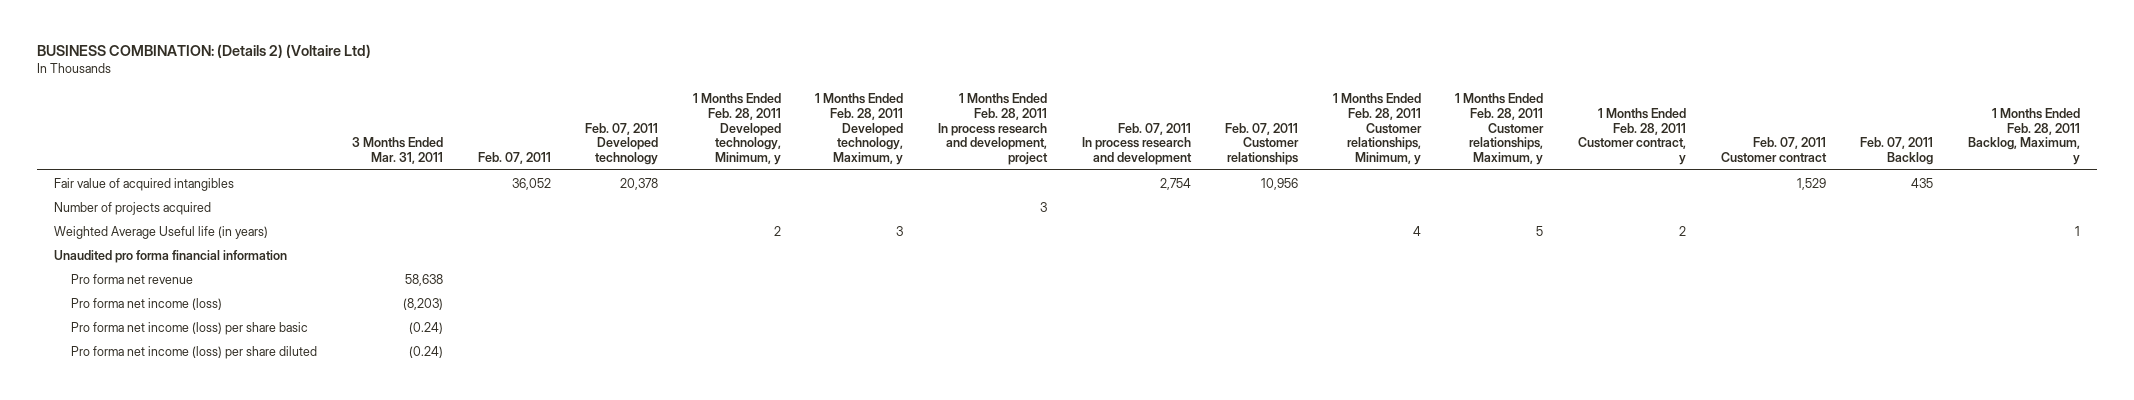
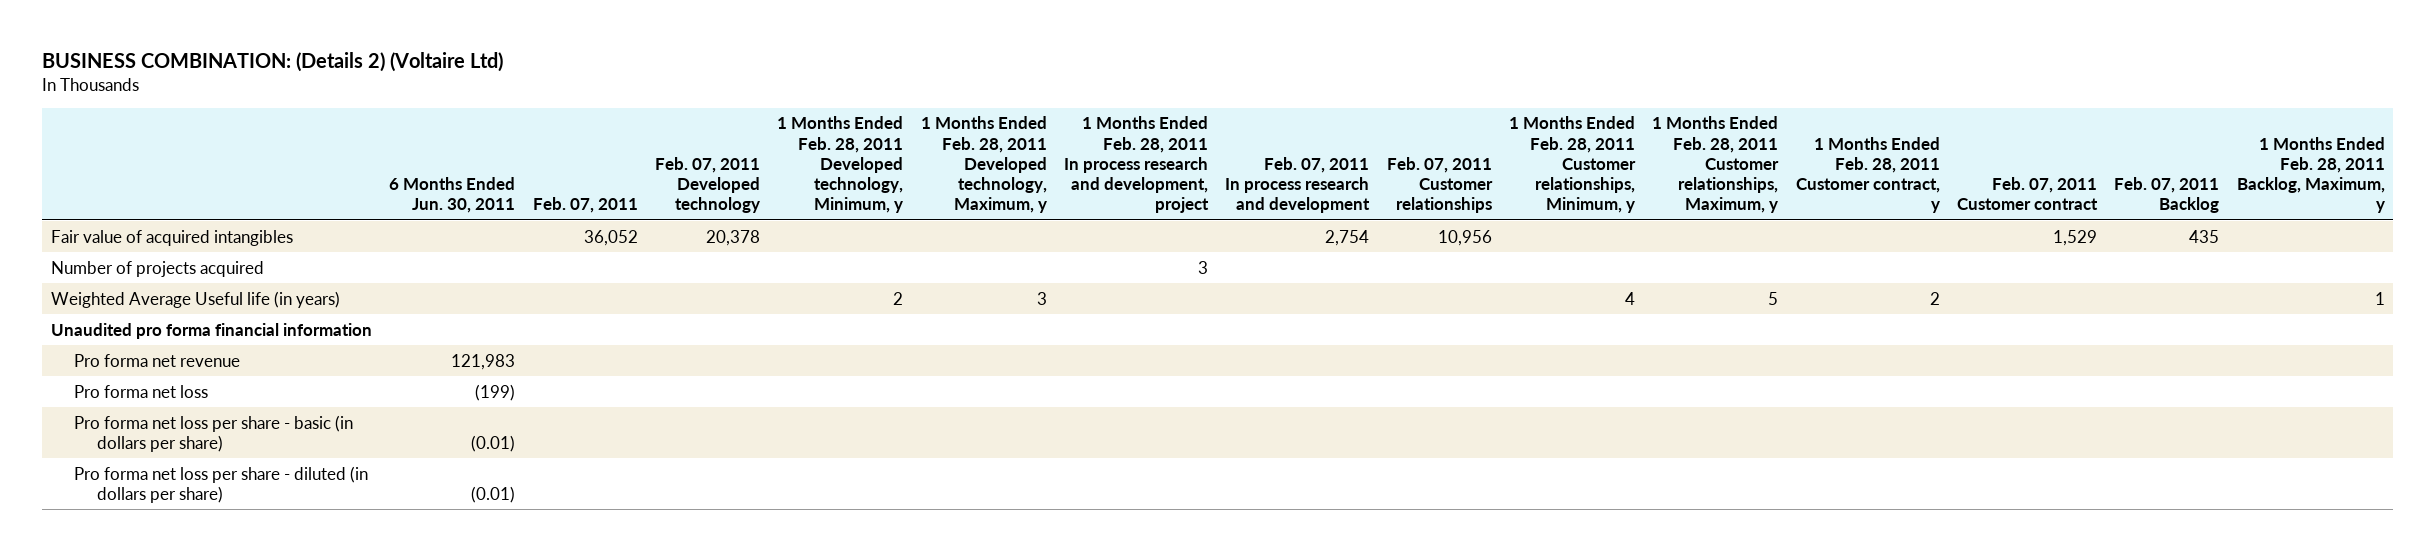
[351,137,443,165] 3 Months Ended Mar. 31, 2011 -> none
none -> [389,177,516,214] 6 Months Ended Jun. 30, 2011
[71,297,223,310] Pro forma net income (loss) -> [73,384,208,398] Pro forma net loss
[71,321,309,335] Pro forma net income (loss) per share basic -> [73,414,353,452] Pro forma net loss per share - basic (in dollars per share)
[71,345,318,359] Pro forma net income (loss) per share diluted -> [73,465,368,503] Pro forma net loss per share - diluted (in dollars per share)

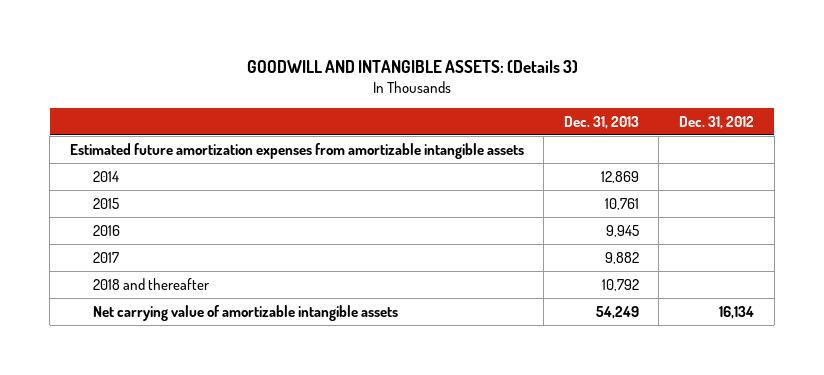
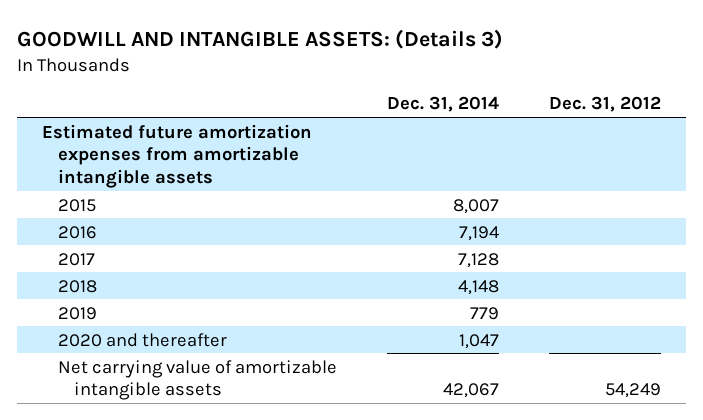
[563,115,639,129] Dec. 31, 2013 -> none
none -> [387,96,500,113] Dec. 31, 2014
[93,170,120,182] 2014 -> none
none -> [58,279,98,293] 2018
none -> [58,306,98,320] 2019
[93,277,211,290] 2018 and thereafter -> [58,332,228,347] 2020 and thereafter
[719,305,755,319] 16,134 -> [605,383,662,399] 54,249

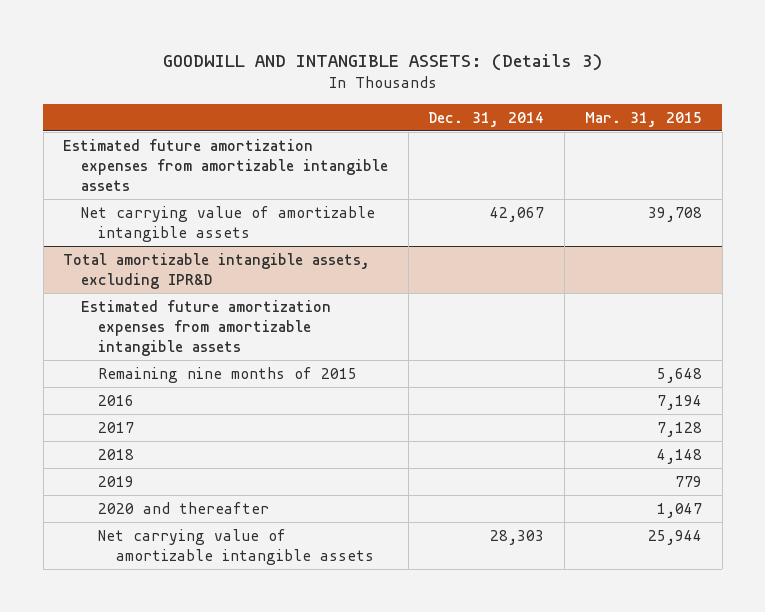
[549,96,662,113] Dec. 31, 2012 -> none
none -> [584,111,702,127] Mar. 31, 2015
[58,198,97,212] 2015 -> none
[58,225,98,239] 2016 -> none
[58,252,96,266] 2017 -> none
[58,279,98,293] 2018 -> none
[58,306,98,320] 2019 -> none
[58,332,228,347] 2020 and thereafter -> none
none -> [63,252,371,289] Total amortizable intangible assets, excluding IPR&D
none -> [80,299,331,356] Estimated future amortization expenses from amortizable intangible assets
none -> [98,366,358,383] Remaining nine months of 2015
none -> [98,394,135,406] 2016
none -> [98,421,135,433] 2017
none -> [98,448,135,460] 2018
none -> [98,475,135,487] 2019
none -> [98,501,270,514] 2020 and thereafter
none -> [98,528,374,565] Net carrying value of amortizable intangible assets

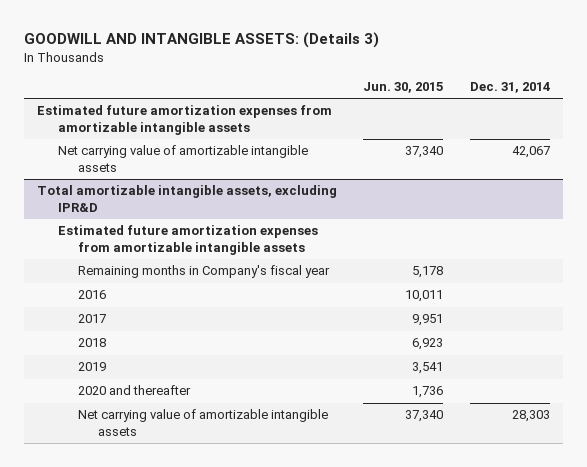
[584,111,702,127] Mar. 31, 2015 -> none
none -> [363,82,444,94] Jun. 30, 2015
[98,366,358,383] Remaining nine months of 2015 -> [77,265,330,279] Remaining months in Company's fiscal year

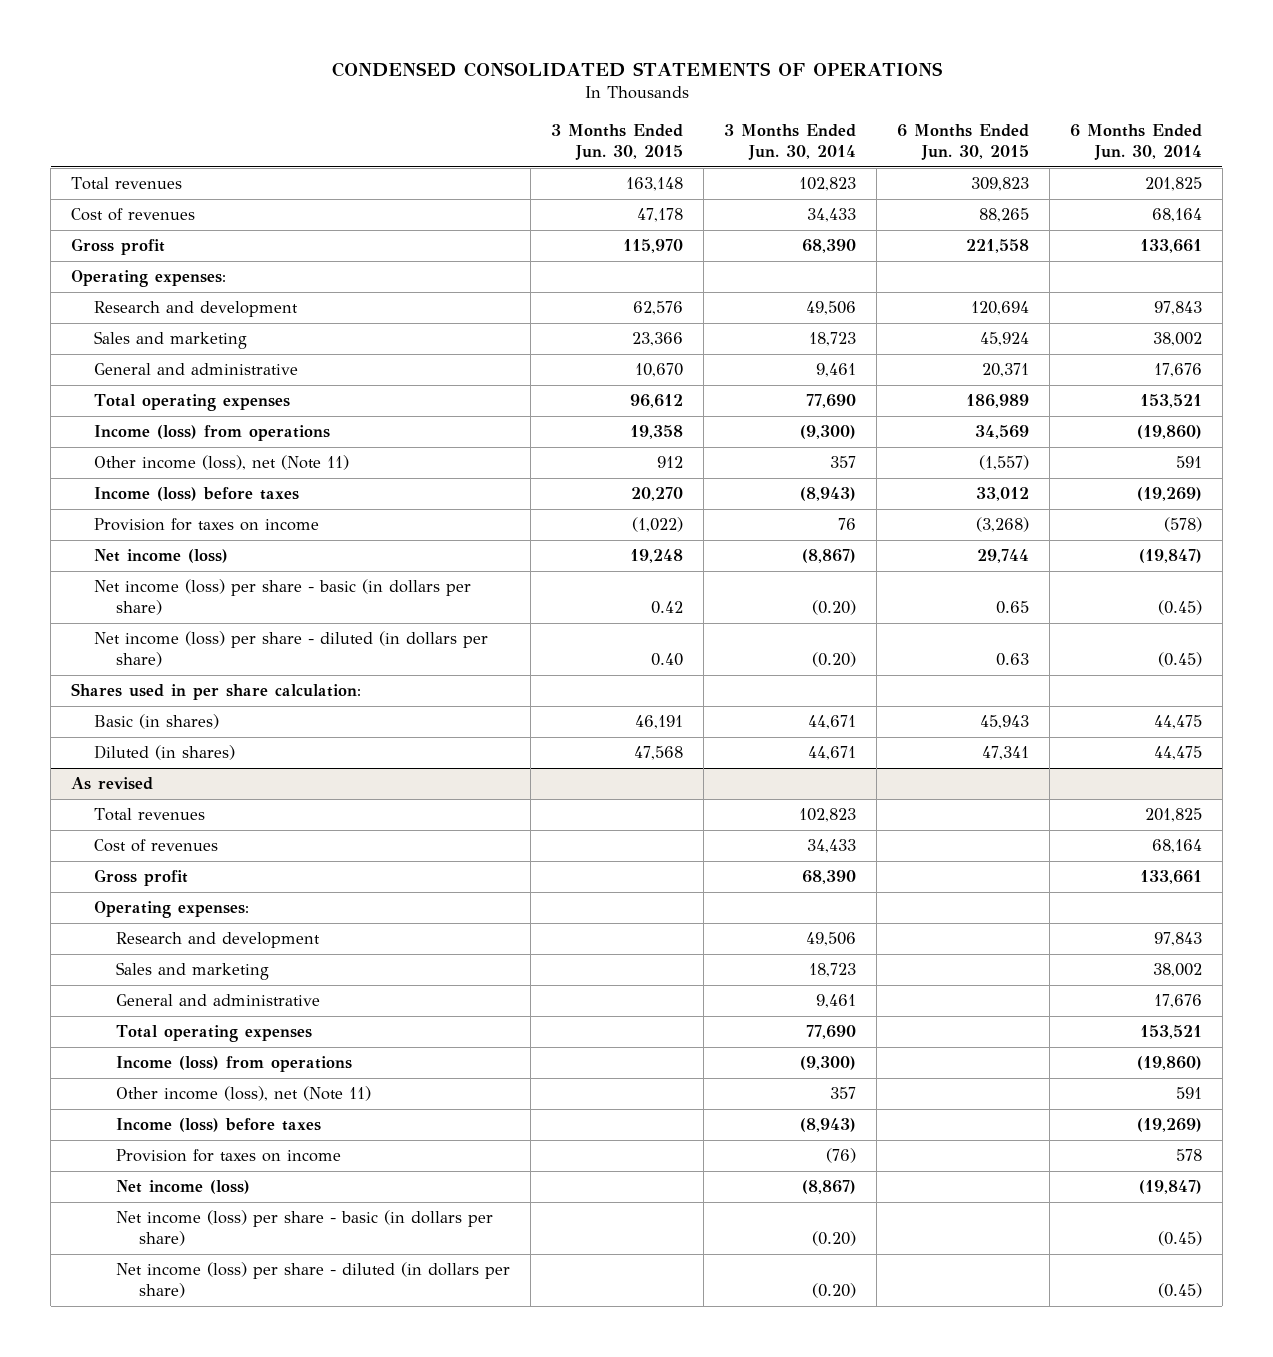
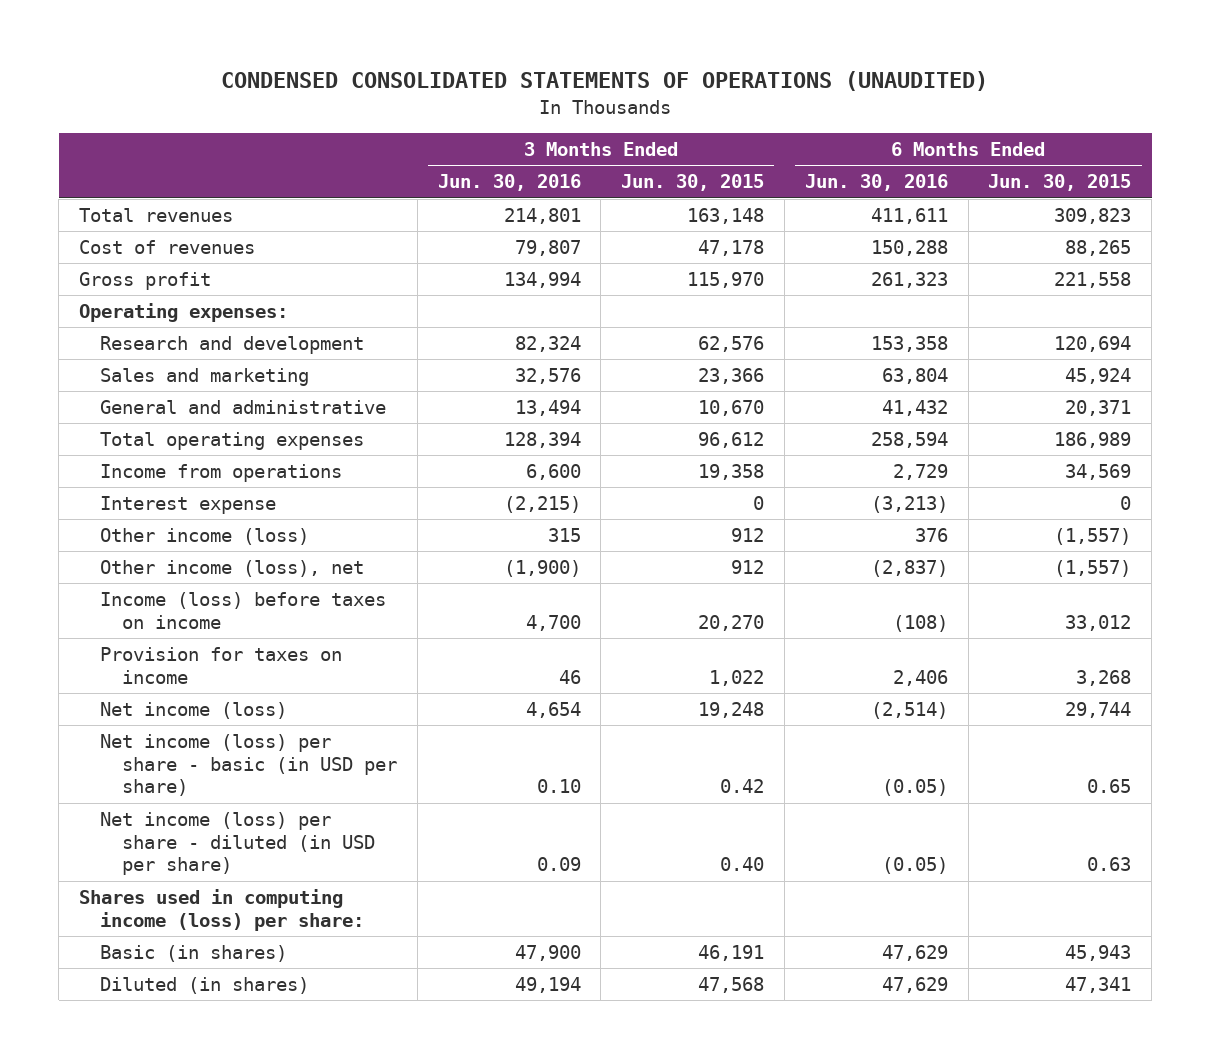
[331,62,943,78] CONDENSED CONSOLIDATED STATEMENTS OF OPERATIONS -> [221,71,989,92] CONDENSED CONSOLIDATED STATEMENTS OF OPERATIONS (UNAUDITED)
[724,123,857,160] 3 Months Ended Jun. 30, 2014 -> none
[1069,123,1202,160] 6 Months Ended Jun. 30, 2014 -> none
none -> [437,174,581,192] Jun. 30, 2016
none -> [804,174,948,192] Jun. 30, 2016
[93,425,330,442] Income (loss) from operations -> [100,464,343,483] Income from operations
none -> [100,496,277,515] Interest expense
none -> [100,528,310,546] Other income (loss)
[93,455,349,471] Other income (loss), net (Note 11) -> [100,560,365,578] Other income (loss), net
[93,487,299,502] Income (loss) before taxes -> [100,592,387,629] Income (loss) before taxes on income
[632,517,684,533] (1,022) -> [709,669,765,686] 1,022
[976,517,1030,533] (3,268) -> [1076,669,1132,686] 3,268
[93,579,471,615] Net income (loss) per share - basic (in dollars per share) -> [100,734,398,797] Net income (loss) per share - basic (in USD per share)
[93,631,488,667] Net income (loss) per share - diluted (in dollars per share) -> [100,812,376,876] Net income (loss) per share - diluted (in USD per share)
[71,683,362,701] Shares used in per share calculation: -> [78,889,365,931] Shares used in computing income (loss) per share:
[71,777,154,791] As revised -> none
[93,808,205,822] Total revenues -> none
[93,839,218,853] Cost of revenues -> none
[93,869,188,887] Gross profit -> none
[93,901,249,919] Operating expenses: -> none
[116,932,321,949] Research and development -> none
[116,962,270,981] Sales and marketing -> none
[116,994,321,1007] General and administrative -> none
[116,1025,313,1043] Total operating expenses -> none
[116,1056,353,1073] Income (loss) from operations -> none
[116,1086,372,1102] Other income (loss), net (Note 11) -> none
[116,1118,322,1133] Income (loss) before taxes -> none
[116,1149,342,1163] Provision for taxes on income -> none
[116,1180,251,1195] Net income (loss) -> none
[116,1210,494,1246] Net income (loss) per share - basic (in dollars per share) -> none
[116,1262,511,1298] Net income (loss) per share - diluted (in dollars per share) -> none

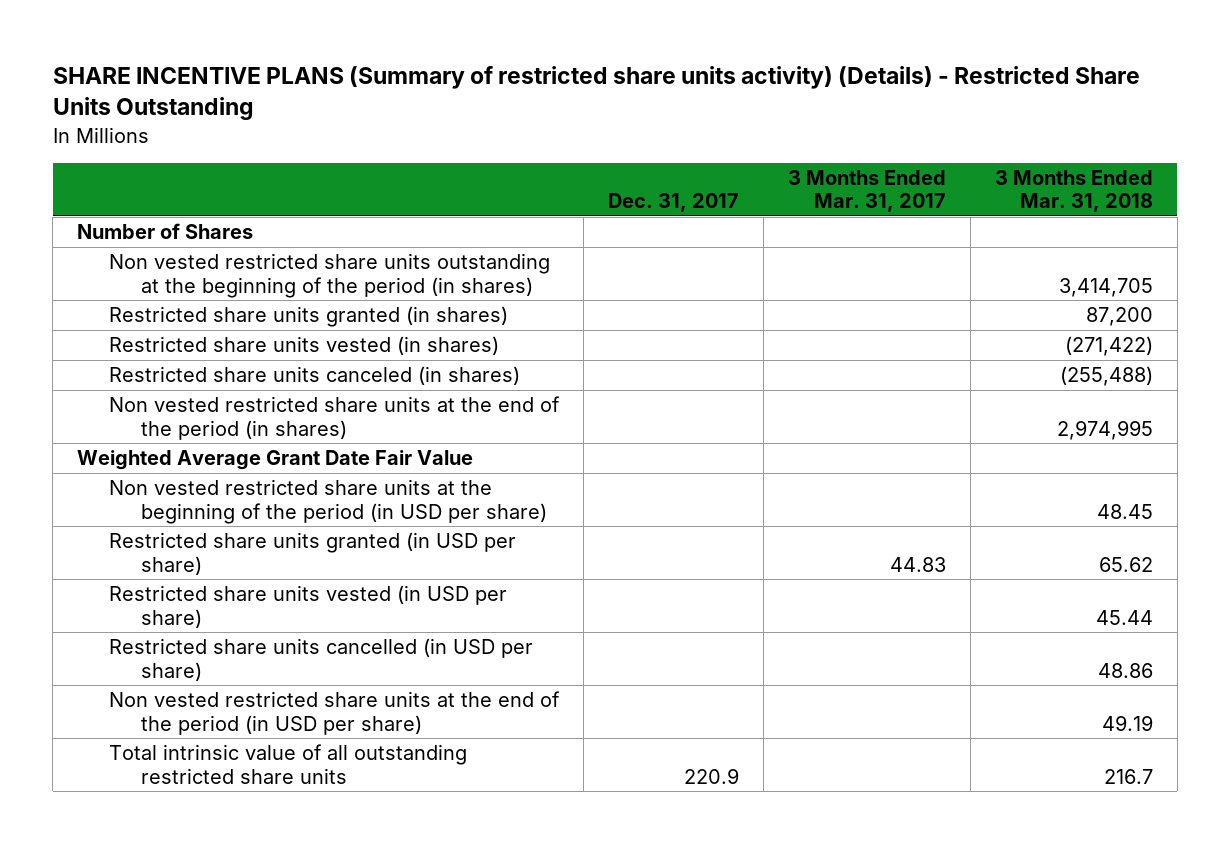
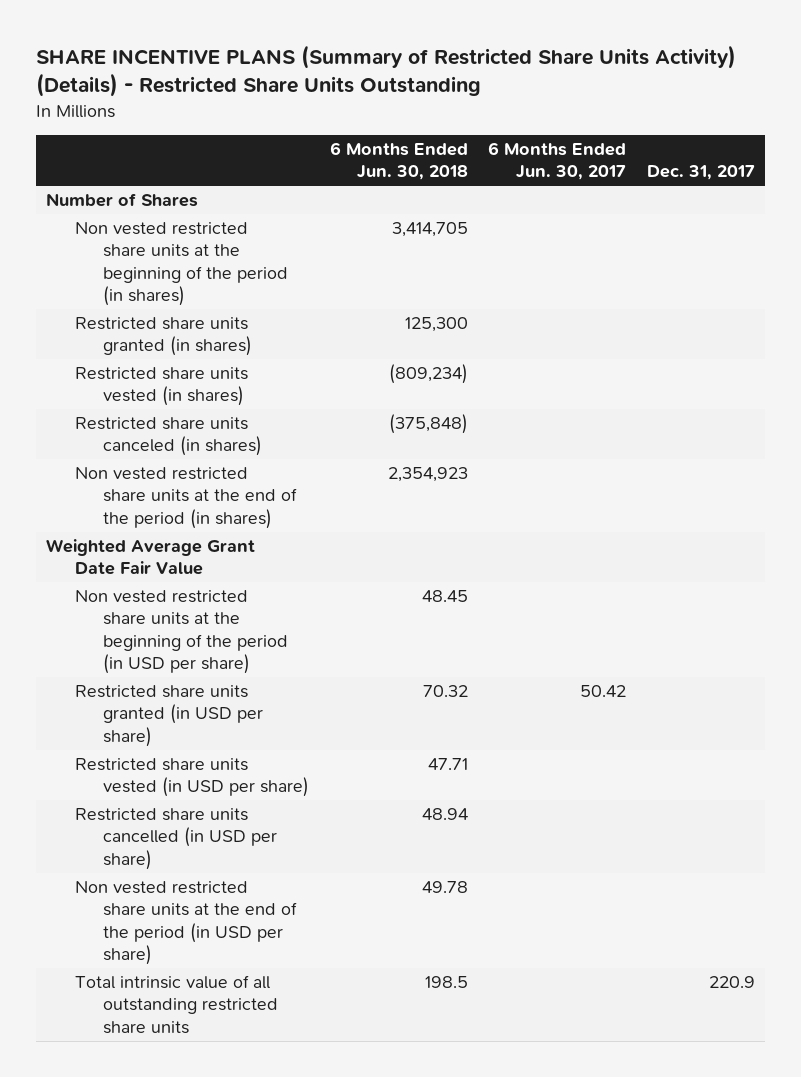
[52,66,1140,121] SHARE INCENTIVE PLANS (Summary of restricted share units activity) (Details) - Restricted Share Units Outstanding -> [35,44,736,98] SHARE INCENTIVE PLANS (Summary of Restricted Share Units Activity) (Details) - Restricted Share Units Outstanding
[787,169,946,213] 3 Months Ended Mar. 31, 2017 -> none
[994,169,1153,213] 3 Months Ended Mar. 31, 2018 -> none
none -> [329,141,468,181] 6 Months Ended Jun. 30, 2018
none -> [488,141,627,181] 6 Months Ended Jun. 30, 2017
[109,253,551,298] Non vested restricted share units outstanding at the beginning of the period (in shares) -> [74,222,289,307] Non vested restricted share units at the beginning of the period (in shares)

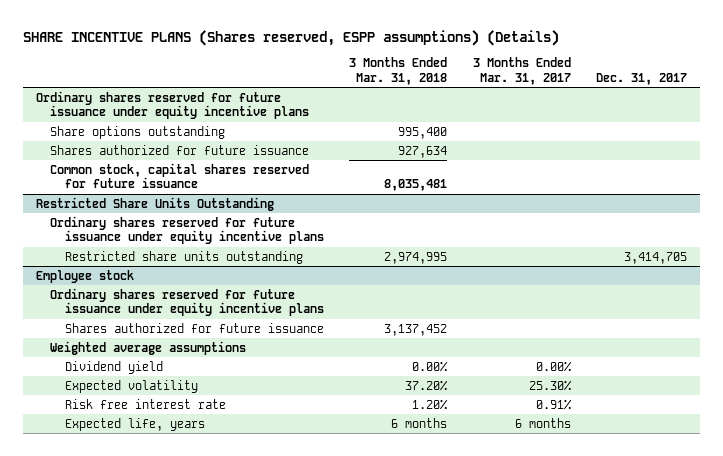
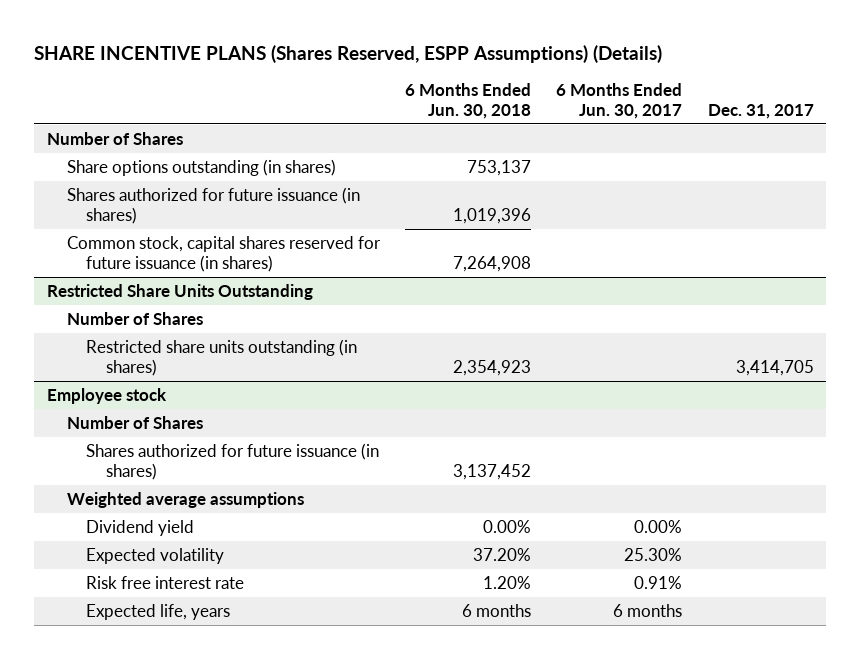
[23,29,560,46] SHARE INCENTIVE PLANS (Shares reserved, ESPP assumptions) (Details) -> [33,44,662,63] SHARE INCENTIVE PLANS (Shares Reserved, ESPP Assumptions) (Details)
[349,57,448,85] 3 Months Ended Mar. 31, 2018 -> none
[472,57,571,85] 3 Months Ended Mar. 31, 2017 -> none
none -> [404,83,531,119] 6 Months Ended Jun. 30, 2018
none -> [556,83,683,119] 6 Months Ended Jun. 30, 2017
[36,90,310,120] Ordinary shares reserved for future issuance under equity incentive plans -> [46,132,183,146] Number of Shares
[50,125,226,139] Share options outstanding -> [66,159,336,177] Share options outstanding (in shares)
[50,144,310,155] Shares authorized for future issuance -> [66,187,360,224] Shares authorized for future issuance (in shares)
[50,162,310,189] Common stock, capital shares reserved for future issuance -> [66,236,381,272] Common stock, capital shares reserved for future issuance (in shares)
[50,215,324,245] Ordinary shares reserved for future issuance under equity incentive plans -> [66,312,203,326] Number of Shares
[64,250,303,264] Restricted share units outstanding -> [86,339,358,376] Restricted share units outstanding (in shares)
[50,287,324,317] Ordinary shares reserved for future issuance under equity incentive plans -> [66,416,203,430] Number of Shares
[64,322,324,333] Shares authorized for future issuance -> [86,443,380,480] Shares authorized for future issuance (in shares)

